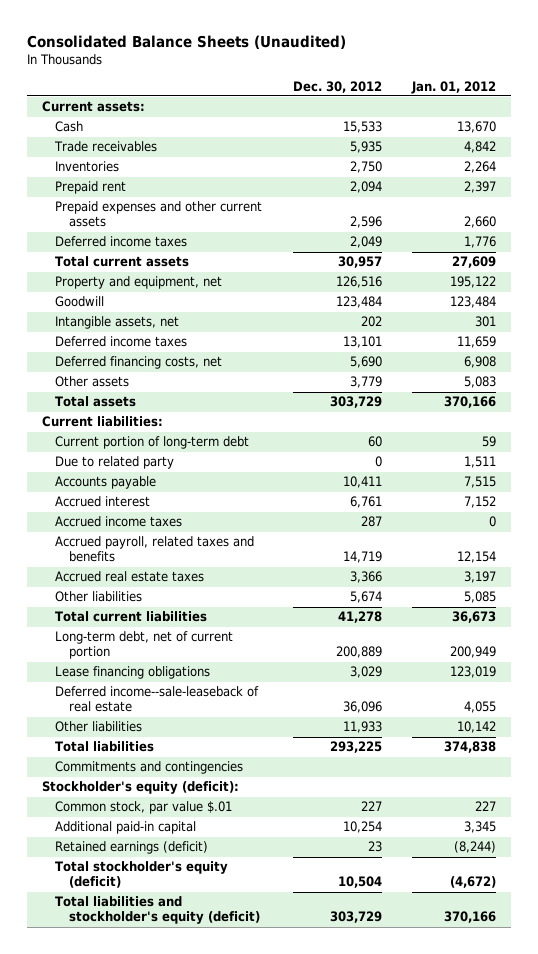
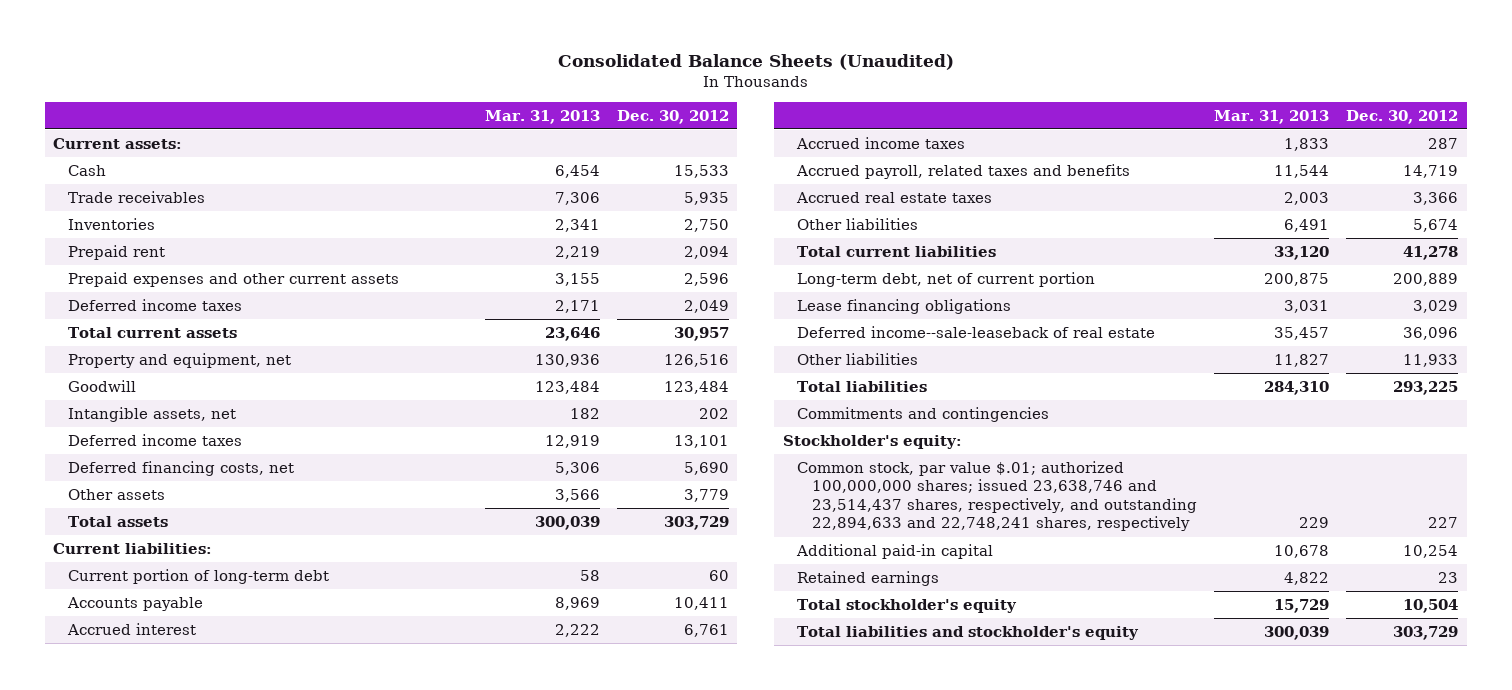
[410,80,496,94] Jan. 01, 2012 -> none
none -> [484,109,600,124] Mar. 31, 2013
[55,456,175,470] Due to related party -> none
[42,781,240,795] Stockholder's equity (deficit): -> [782,434,962,449] Stockholder's equity:
[55,801,233,815] Common stock, par value $.01 -> [797,460,1197,532] Common stock, par value $.01; authorized 100,000,000 shares; issued 23,638,746 and 23,514,437 shares, respectively, and outstanding 22,894,633 and 22,748,241 shares, respectively
[55,841,209,855] Retained earnings (deficit) -> [797,570,940,586] Retained earnings
[55,861,229,889] Total stockholder's equity (deficit) -> [797,598,1018,613] Total stockholder's equity
[55,896,260,925] Total liabilities and stockholder's equity (deficit) -> [797,625,1140,640] Total liabilities and stockholder's equity

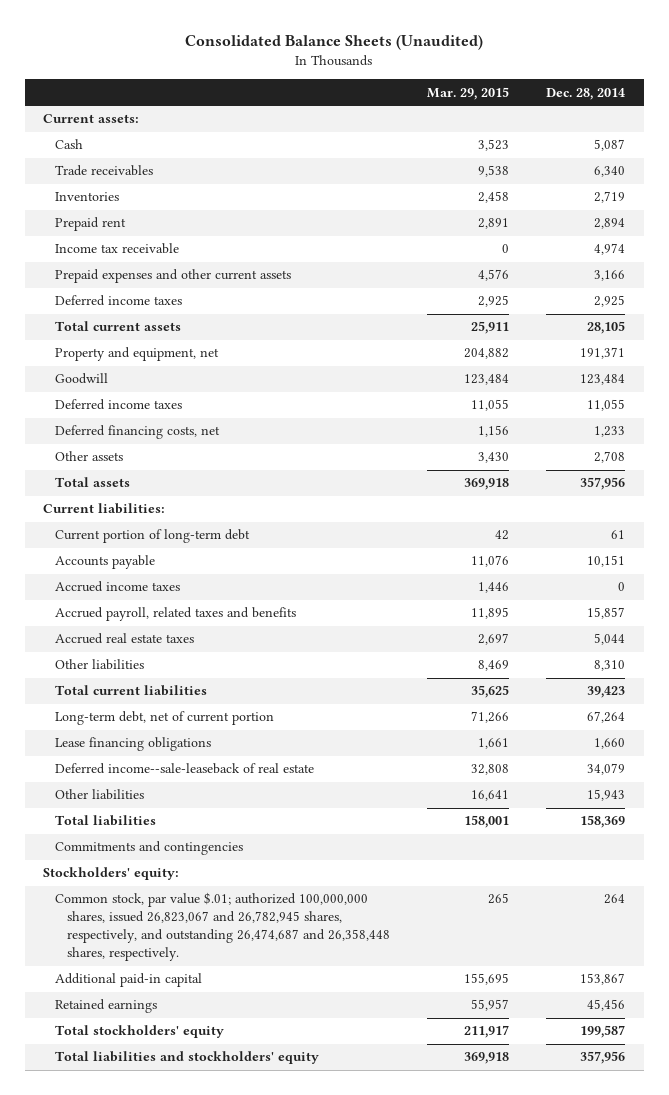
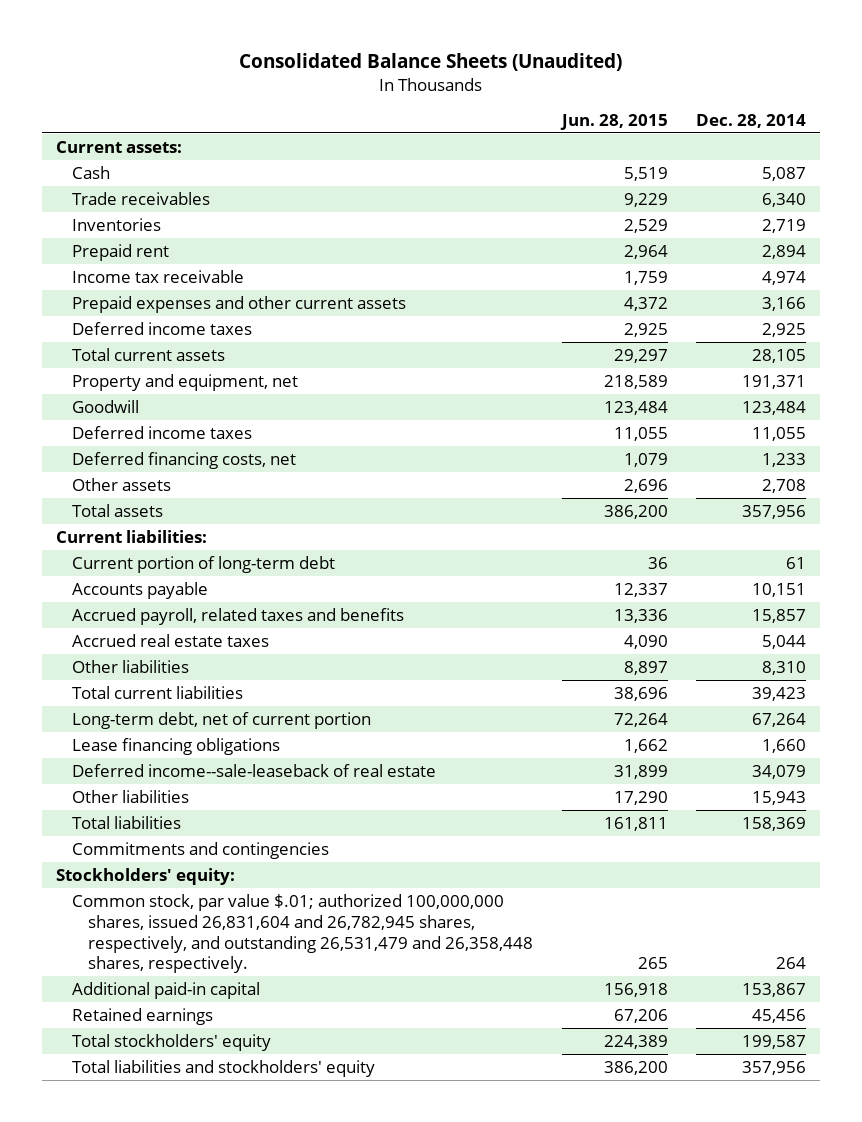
[427,86,510,100] Mar. 29, 2015 -> none
none -> [559,113,668,130] Jun. 28, 2015
[55,581,181,593] Accrued income taxes -> none
[55,892,390,962] Common stock, par value $.01; authorized 100,000,000 shares, issued 26,823,067 and 26,782,945 shares, respectively, and outstanding 26,474,687 and 26,358,448 shares, respectively. -> [72,893,534,974] Common stock, par value $.01; authorized 100,000,000 shares, issued 26,831,604 and 26,782,945 shares, respectively, and outstanding 26,531,479 and 26,358,448 shares, respectively.

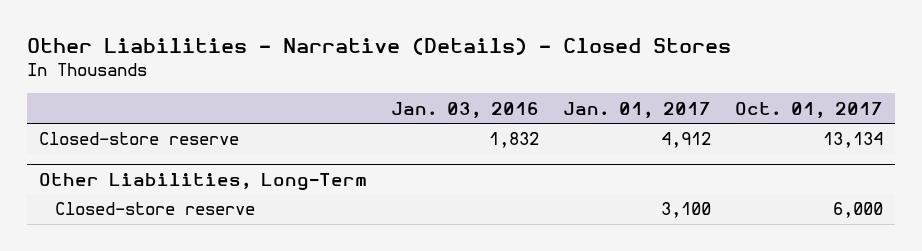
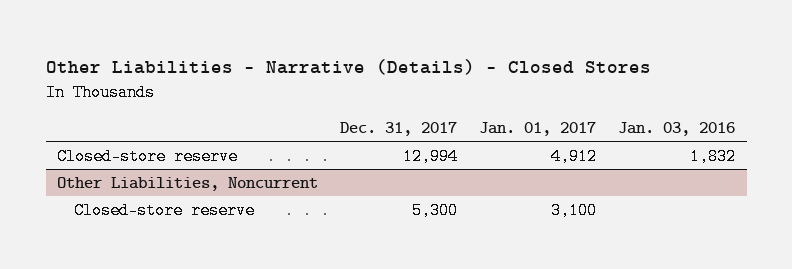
[735,101,884,118] Oct. 01, 2017 -> none
none -> [340,122,458,137] Dec. 31, 2017
[39,172,368,191] Other Liabilities, Long-Term -> [57,177,319,192] Other Liabilities, Noncurrent

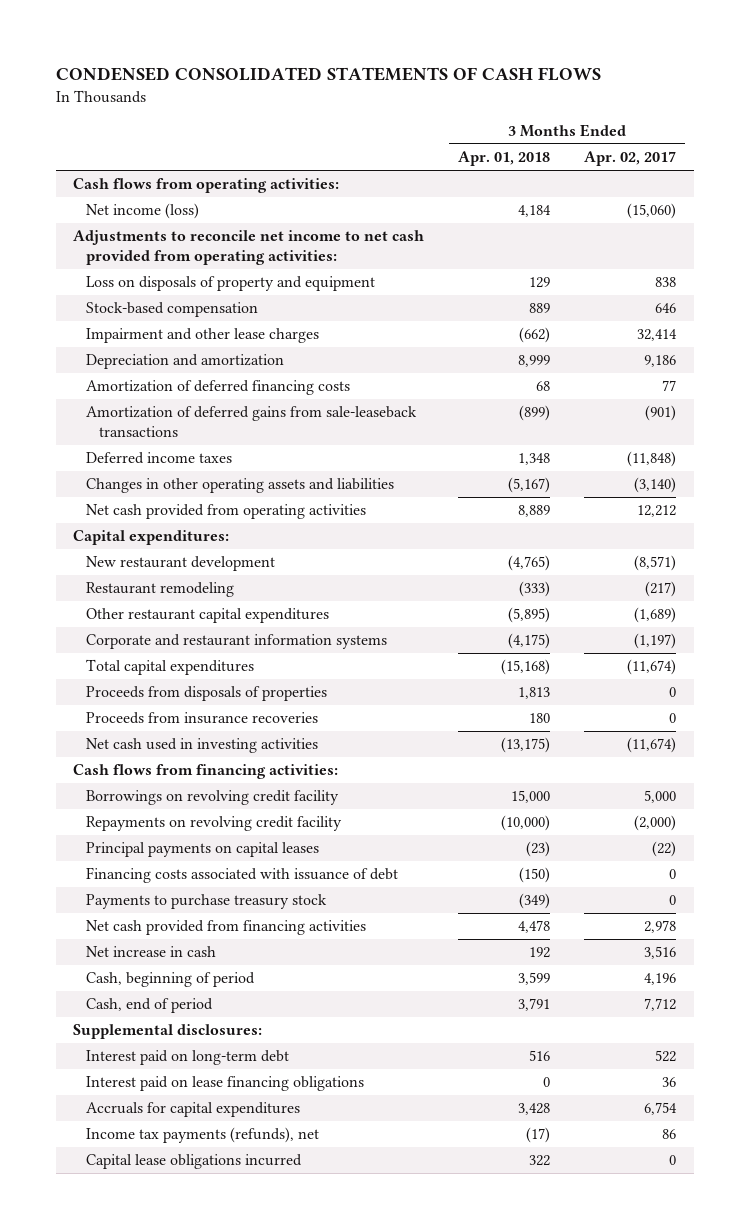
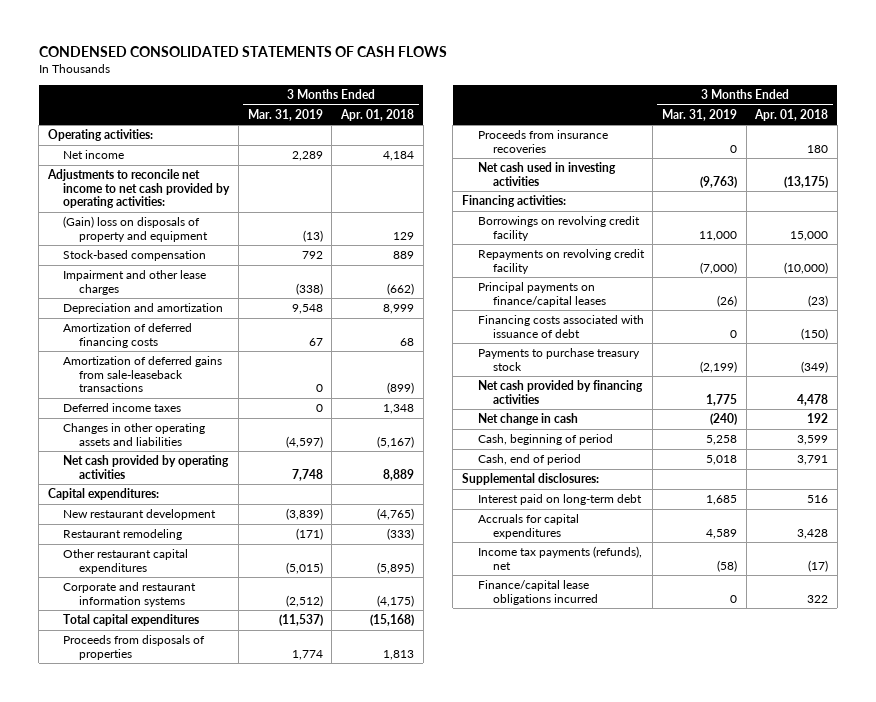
[584,151,677,167] Apr. 02, 2017 -> none
none -> [247,108,323,121] Mar. 31, 2019
[72,178,339,194] Cash flows from operating activities: -> [47,129,153,142] Operating activities:
[85,203,199,220] Net income (loss) -> [63,150,125,160] Net income
[72,230,424,265] Adjustments to reconcile net income to net cash provided from operating activities: -> [46,169,231,209] Adjustments to reconcile net income to net cash provided by operating activities:
[85,276,375,292] Loss on disposals of property and equipment -> [63,216,209,242] (Gain) loss on disposals of property and equipment
[85,504,366,520] Net cash provided from operating activities -> [63,455,230,479] Net cash provided by operating activities
[72,764,338,780] Cash flows from financing activities: -> [461,195,566,208] Financing activities:
[85,842,319,858] Principal payments on capital leases -> [477,282,607,307] Principal payments on finance/capital leases
[85,920,366,936] Net cash provided from financing activities -> [477,380,643,404] Net cash provided by financing activities
[85,946,216,958] Net increase in cash -> [477,413,578,426] Net change in cash
[85,1076,364,1092] Interest paid on lease financing obligations -> none
[85,1154,302,1170] Capital lease obligations incurred -> [477,580,599,605] Finance/capital lease obligations incurred

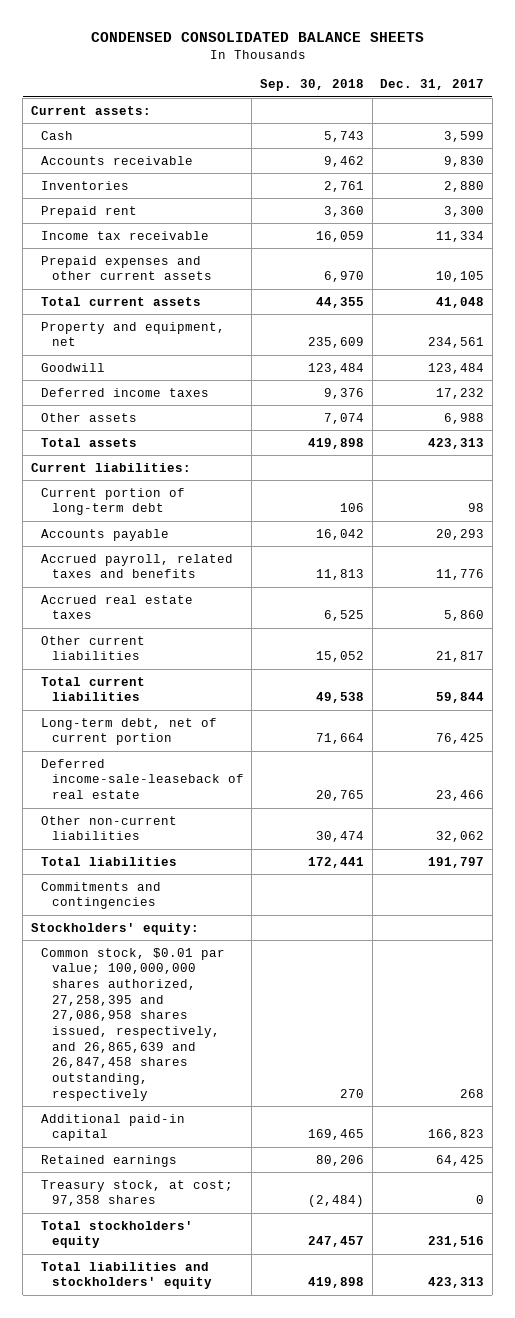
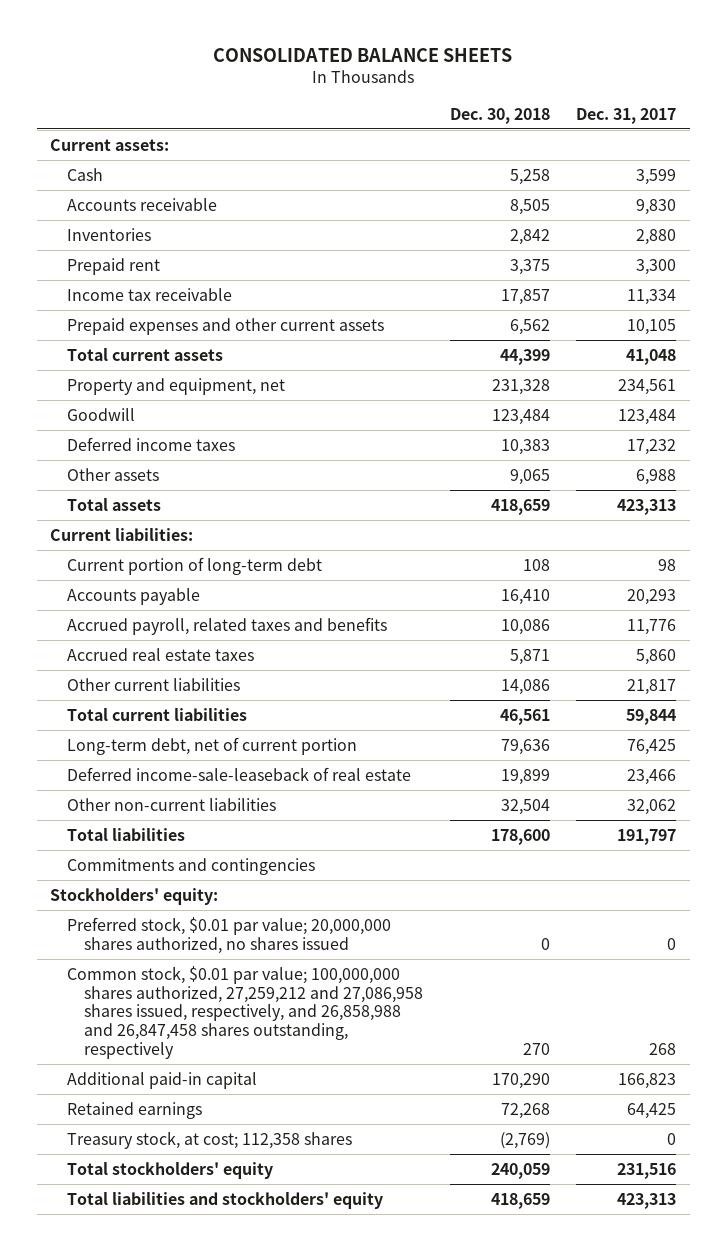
[90,32,424,43] CONDENSED CONSOLIDATED BALANCE SHEETS -> [213,47,513,62] CONSOLIDATED BALANCE SHEETS
[259,79,364,92] Sep. 30, 2018 -> none
none -> [449,107,550,124] Dec. 30, 2018
none -> [67,916,392,954] Preferred stock, $0.01 par value; 20,000,000 shares authorized, no shares issued
[41,947,226,1101] Common stock, $0.01 par value; 100,000,000 shares authorized, 27,258,395 and 27,086,958 shares issued, respectively, and 26,865,639 and 26,847,458 shares outstanding, respectively -> [67,965,424,1059] Common stock, $0.01 par value; 100,000,000 shares authorized, 27,259,212 and 27,086,958 shares issued, respectively, and 26,858,988 and 26,847,458 shares outstanding, respectively
[41,1179,234,1207] Treasury stock, at cost; 97,358 shares -> [67,1130,353,1149] Treasury stock, at cost; 112,358 shares

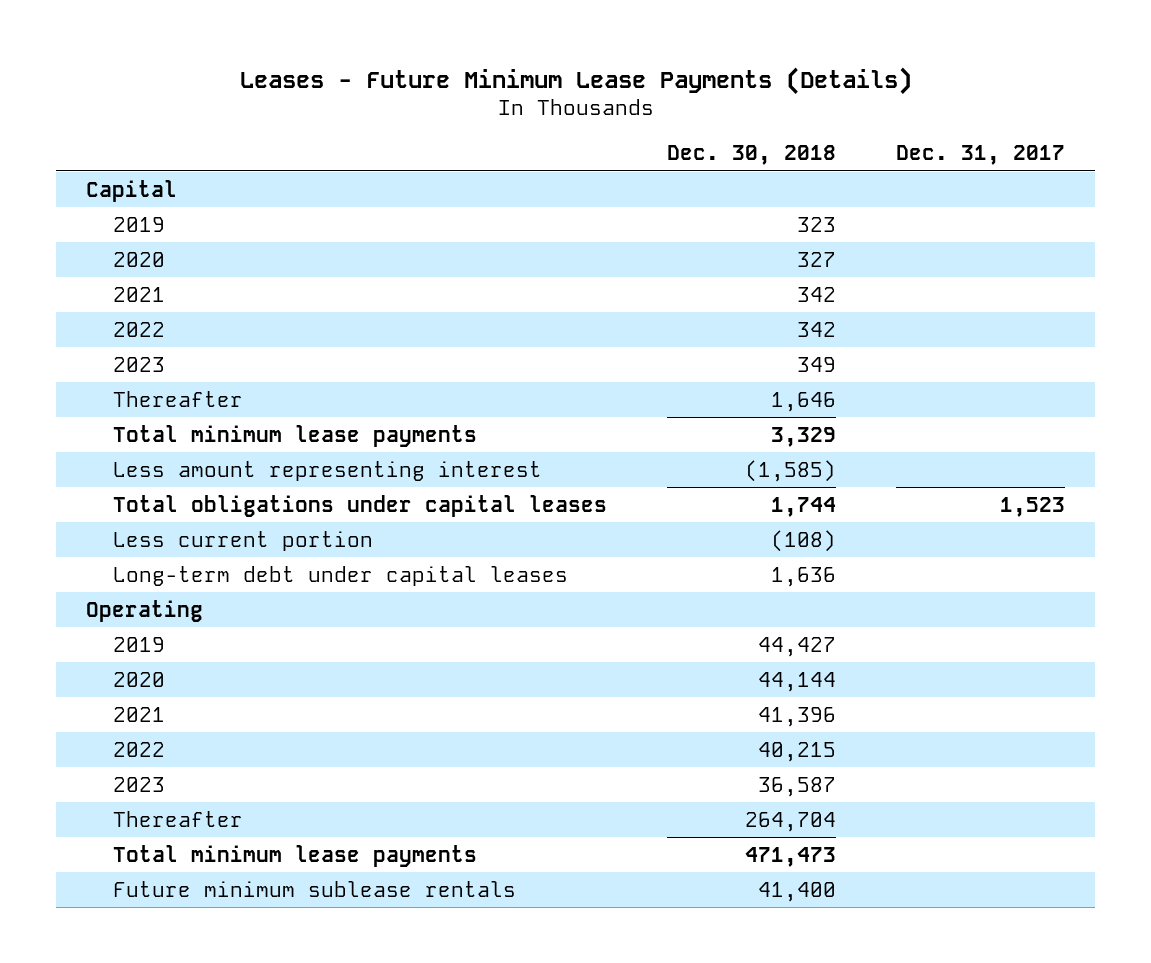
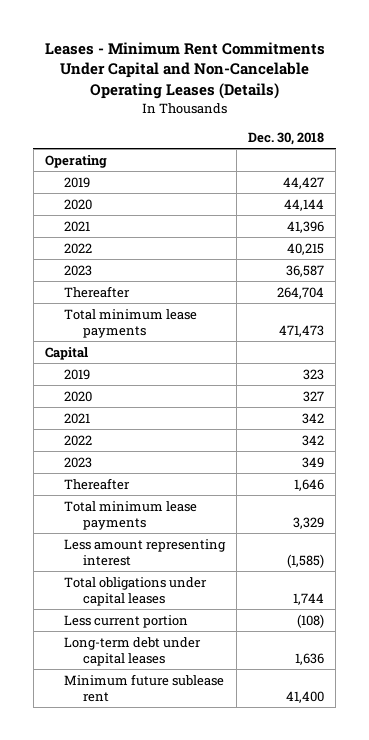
[239,66,912,95] Leases - Future Minimum Lease Payments (Details) -> [44,41,325,99] Leases - Minimum Rent Commitments Under Capital and Non-Cancelable Operating Leases (Details)
[896,145,1066,166] Dec. 31, 2017 -> none
[86,599,204,622] Operating -> [44,154,107,168] Operating
[113,636,166,652] 2019 -> [63,176,90,188] 2019
[113,671,166,687] 2020 -> [63,198,92,210] 2020
[113,706,166,722] 2021 -> [63,220,90,232] 2021
[113,741,166,757] 2022 -> [63,242,92,254] 2022
[113,776,166,792] 2023 -> [63,264,92,276] 2023
[113,810,244,827] Thereafter -> [63,285,130,298] Thereafter
[113,844,478,867] Total minimum lease payments -> [63,308,197,339] Total minimum lease payments
[113,880,517,897] Future minimum sublease rentals -> [63,673,224,703] Minimum future sublease rent

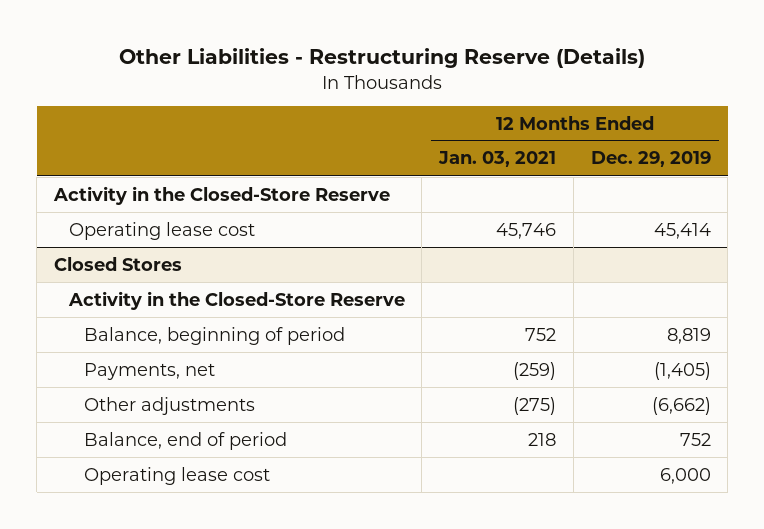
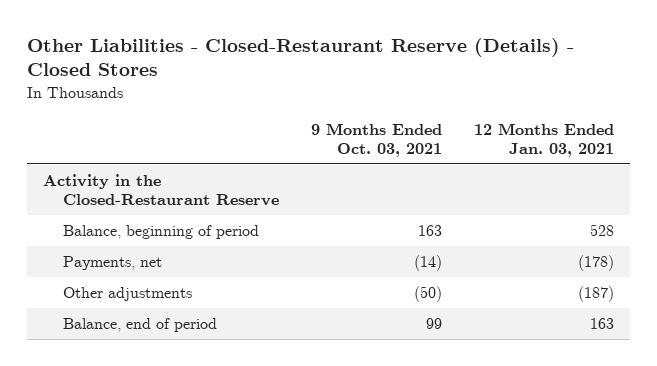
[119,48,646,69] Other Liabilities - Restructuring Reserve (Details) -> [26,37,574,77] Other Liabilities - Closed-Restaurant Reserve (Details) - Closed Stores
[590,151,711,168] Dec. 29, 2019 -> none
none -> [310,122,442,157] 9 Months Ended Oct. 03, 2021
[68,221,255,240] Operating lease cost -> none
[53,256,182,271] Closed Stores -> none
[67,290,405,310] Activity in the Closed-Store Reserve -> none
[83,466,270,485] Operating lease cost -> none
[52,185,390,205] Activity in the Closed-Store Reserve -> [42,173,279,206] Activity in the Closed-Restaurant Reserve
[525,327,557,341] 752 -> [589,223,614,236] 528
[513,361,557,380] (259) -> [577,254,614,271] (178)
[513,396,557,415] (275) -> [577,285,614,302] (187)
[528,432,557,446] 218 -> [589,317,614,329] 163

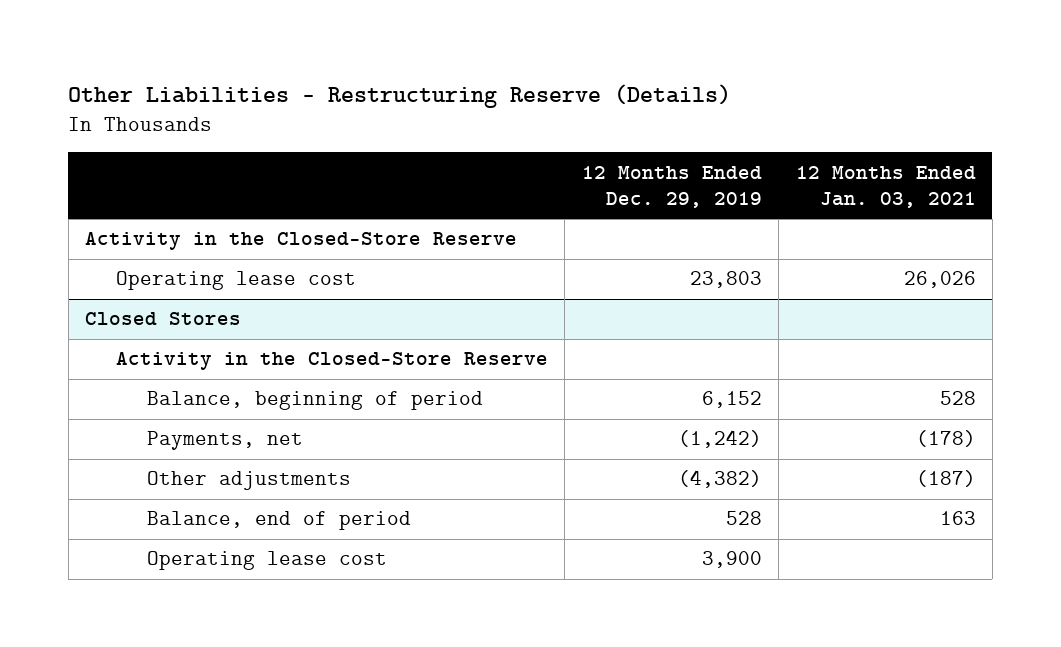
[26,37,574,77] Other Liabilities - Closed-Restaurant Reserve (Details) - Closed Stores -> [68,83,732,108] Other Liabilities - Restructuring Reserve (Details)
[310,122,442,157] 9 Months Ended Oct. 03, 2021 -> none
none -> [581,165,762,208] 12 Months Ended Dec. 29, 2019
[42,173,279,206] Activity in the Closed-Restaurant Reserve -> [85,232,518,251] Activity in the Closed-Store Reserve
none -> [116,271,357,291] Operating lease cost
none -> [85,312,242,326] Closed Stores
none -> [116,352,549,371] Activity in the Closed-Store Reserve
none -> [146,551,387,571] Operating lease cost

